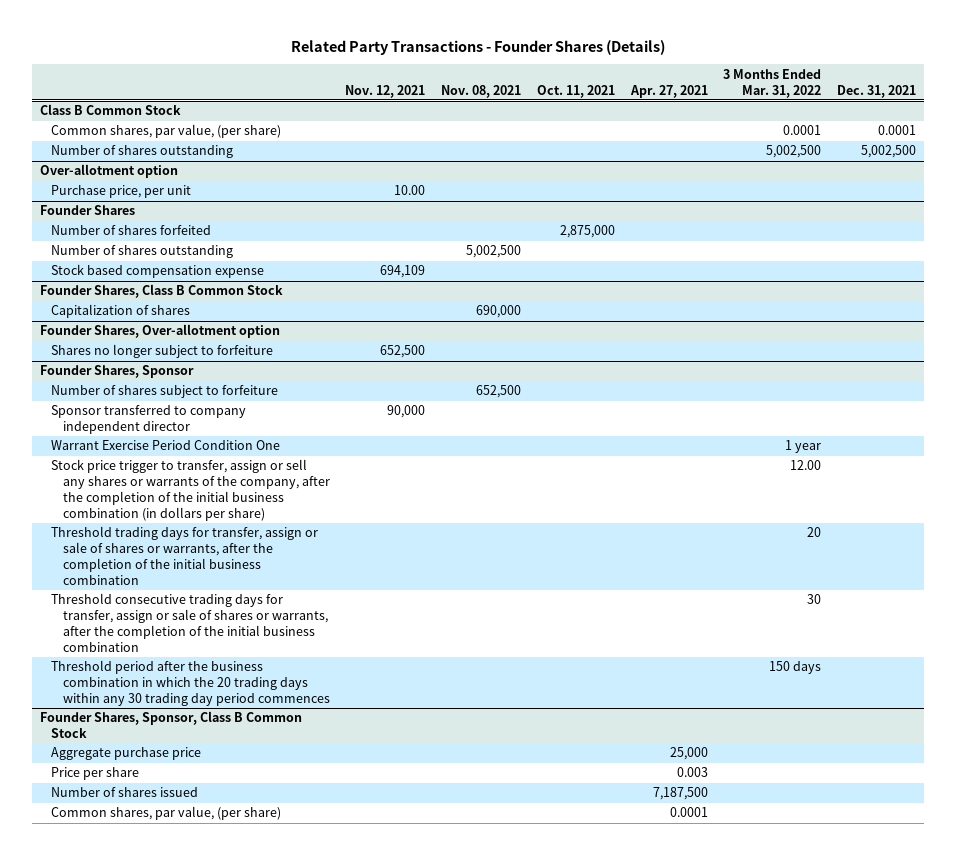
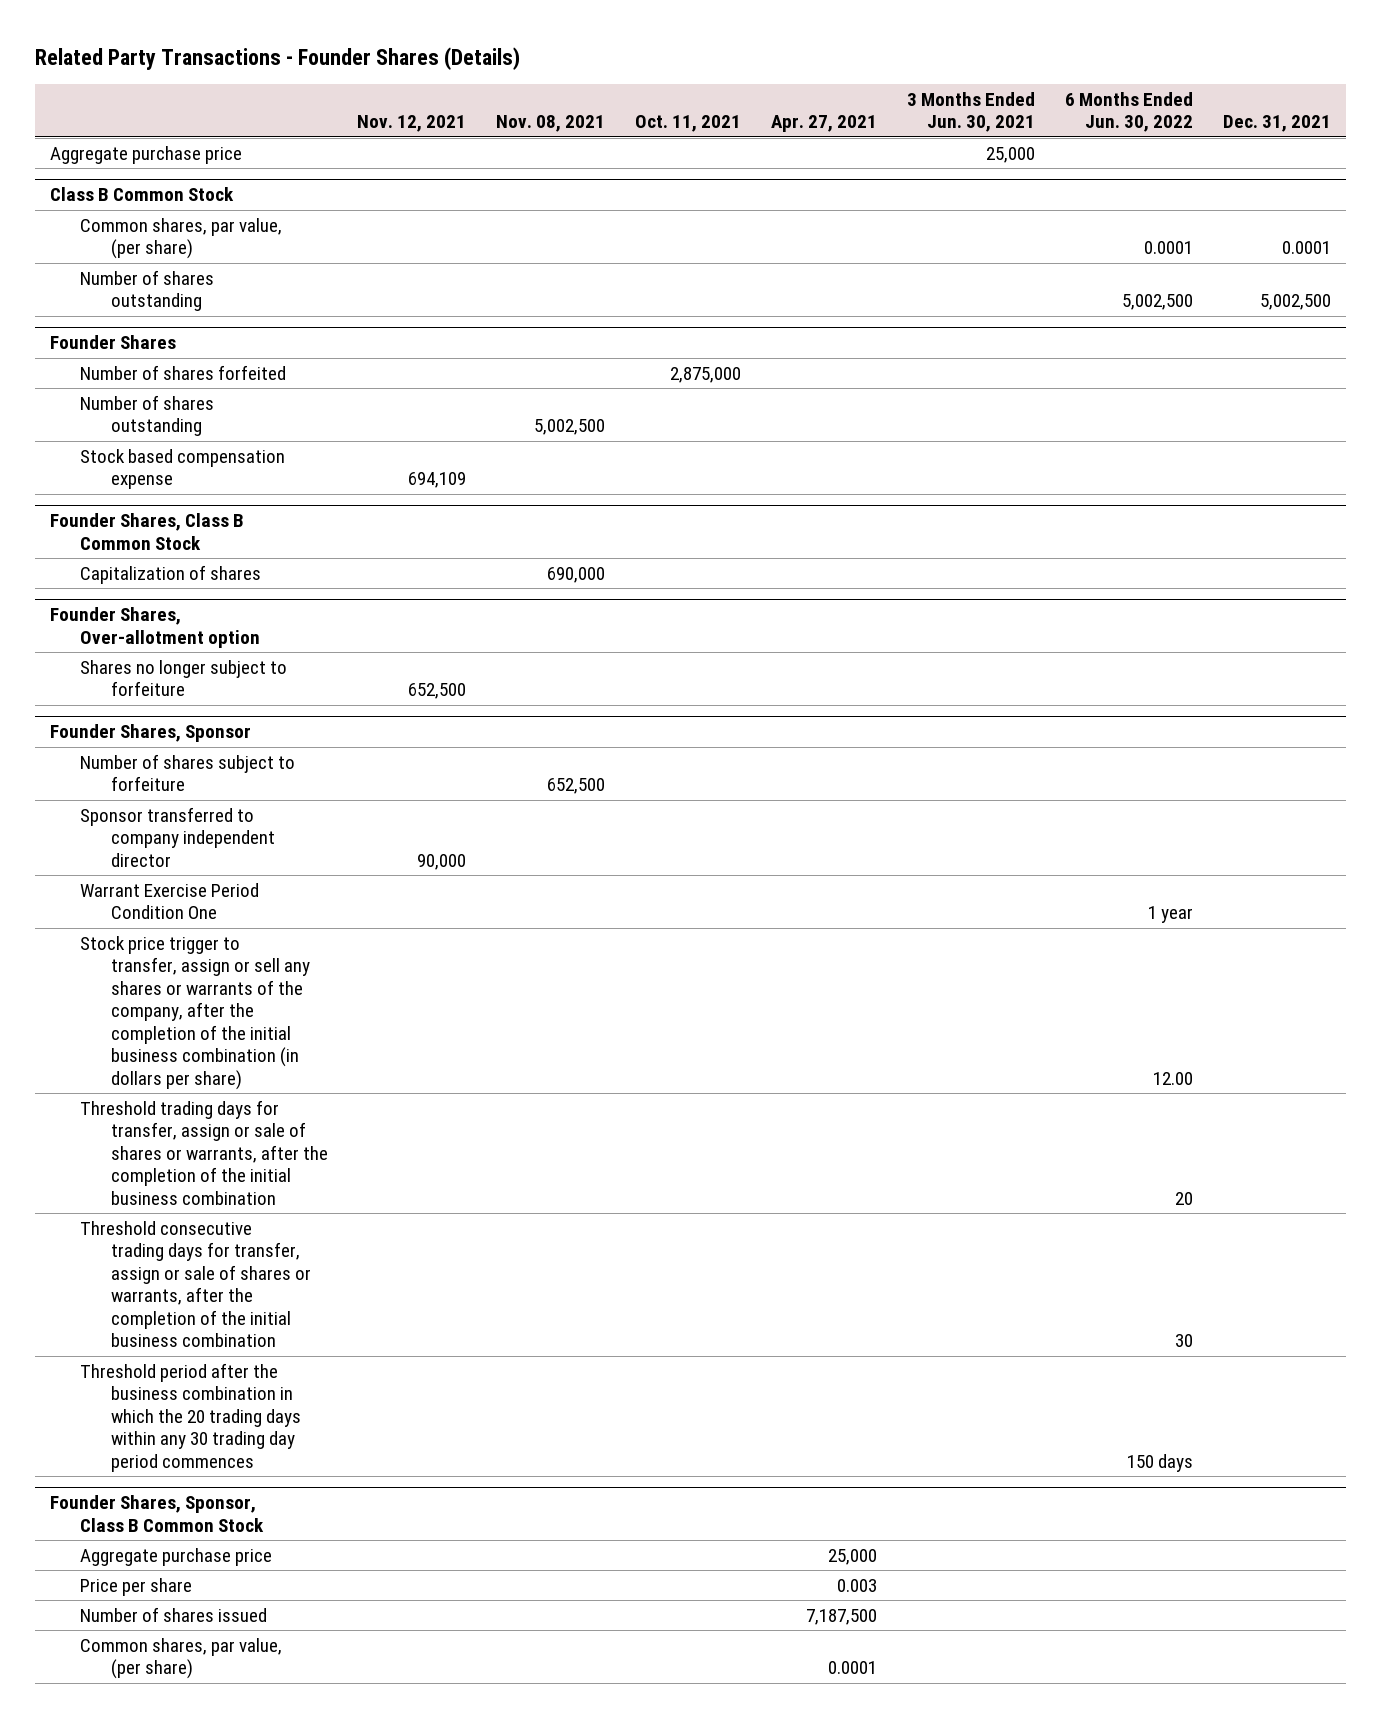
[723,68,822,98] 3 Months Ended Mar. 31, 2022 -> none
none -> [906,91,1035,133] 3 Months Ended Jun. 30, 2021
none -> [1064,91,1193,133] 6 Months Ended Jun. 30, 2022
none -> [50,145,243,164] Aggregate purchase price
[40,164,179,179] Over-allotment option -> none
[51,185,192,199] Purchase price, per unit -> none

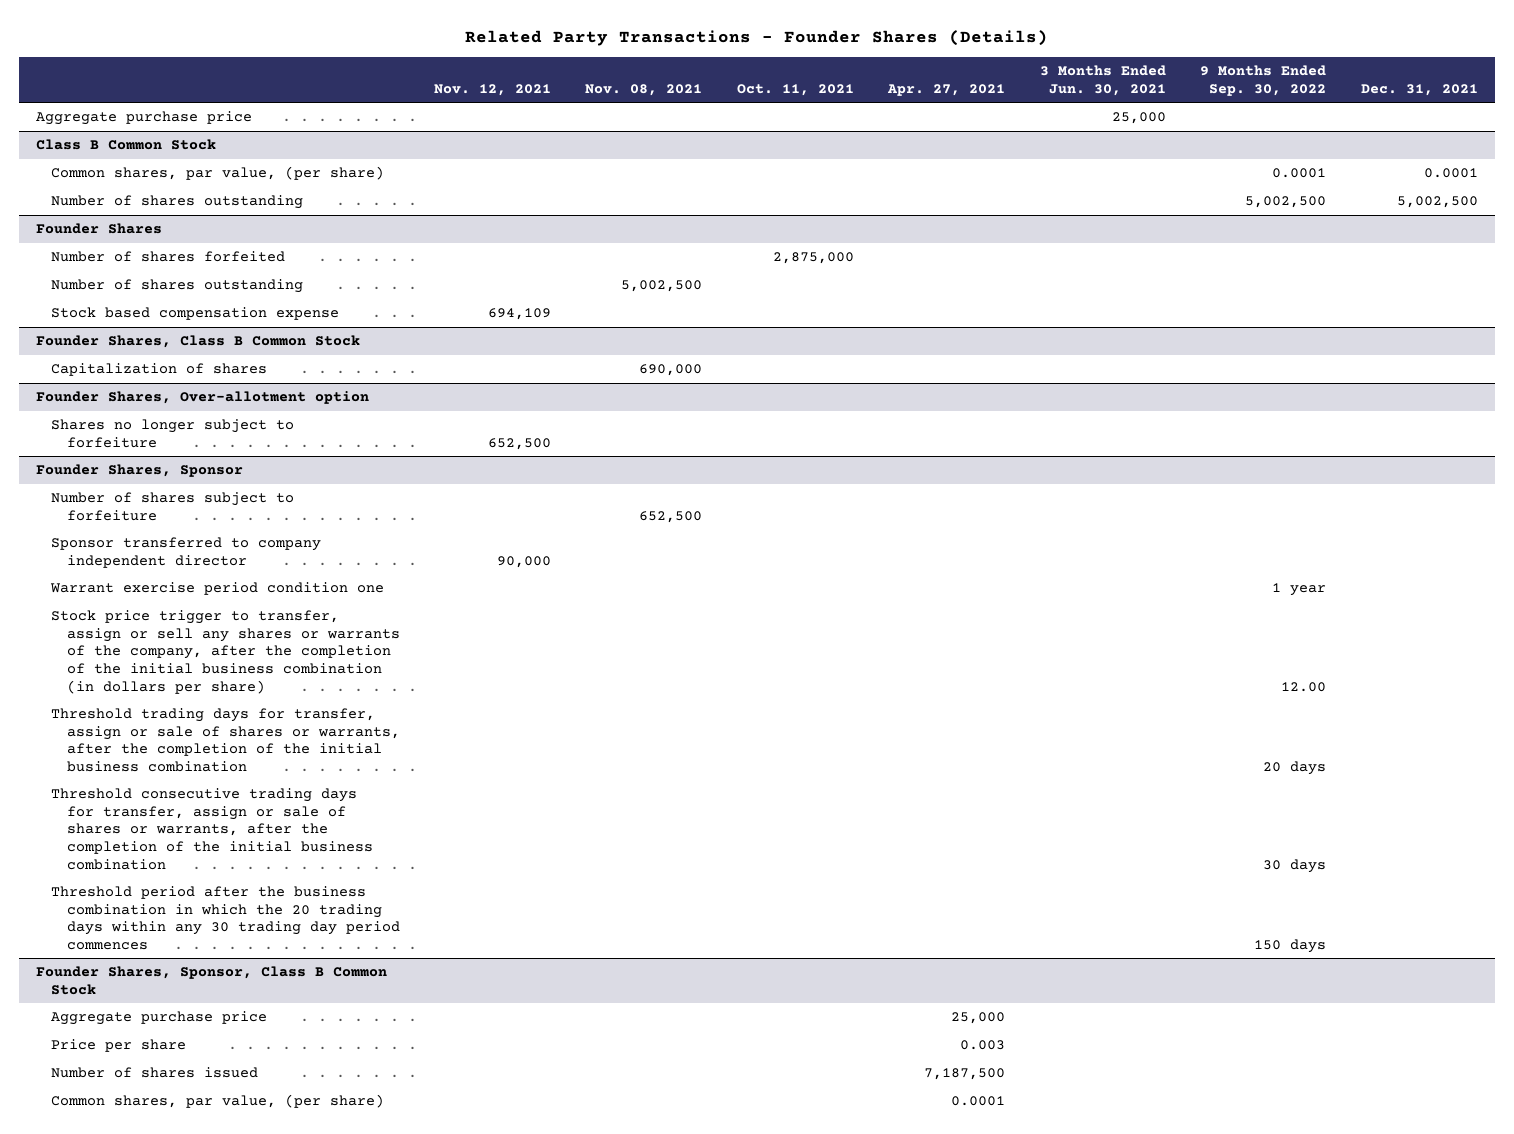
[1064,91,1193,133] 6 Months Ended Jun. 30, 2022 -> none
none -> [1200,65,1327,96] 9 Months Ended Sep. 30, 2022
[80,882,260,920] Warrant Exercise Period Condition One -> [50,582,385,596] Warrant exercise period condition one

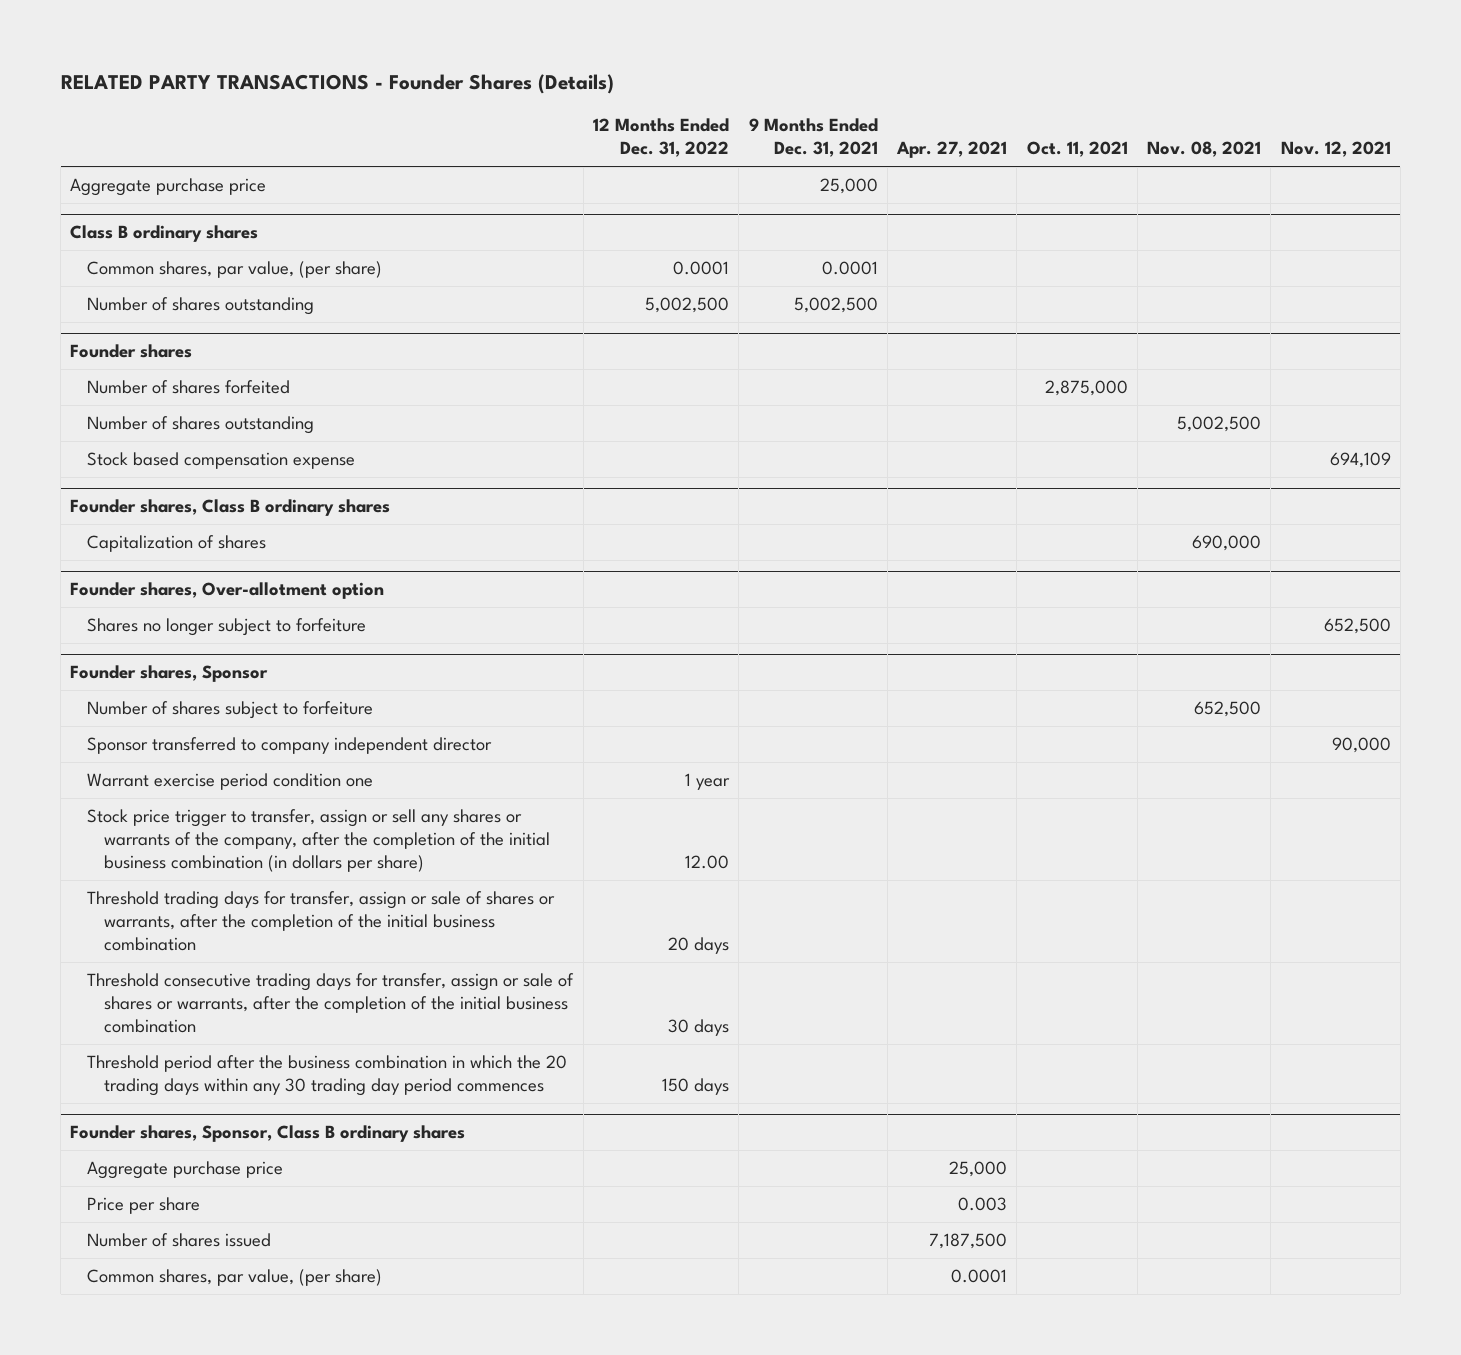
[464,29,1048,46] Related Party Transactions - Founder Shares (Details) -> [60,74,614,95] RELATED PARTY TRANSACTIONS - Founder Shares (Details)
[1039,65,1166,96] 3 Months Ended Jun. 30, 2021 -> none
[1200,65,1327,96] 9 Months Ended Sep. 30, 2022 -> none
[1360,83,1478,96] Dec. 31, 2021 -> none
none -> [593,118,730,158] 12 Months Ended Dec. 31, 2022
none -> [748,118,878,158] 9 Months Ended Dec. 31, 2021
[35,139,216,151] Class B Common Stock -> [70,225,259,243] Class B ordinary shares
[35,223,162,235] Founder Shares -> [70,344,193,359] Founder shares
[35,335,360,349] Founder Shares, Class B Common Stock -> [70,499,391,517] Founder shares, Class B ordinary shares
[35,391,369,405] Founder Shares, Over-allotment option -> [70,582,385,600] Founder shares, Over-allotment option
[35,464,243,478] Founder Shares, Sponsor -> [70,665,269,683] Founder shares, Sponsor
[35,966,387,995] Founder Shares, Sponsor, Class B Common Stock -> [70,1125,466,1143] Founder shares, Sponsor, Class B ordinary shares

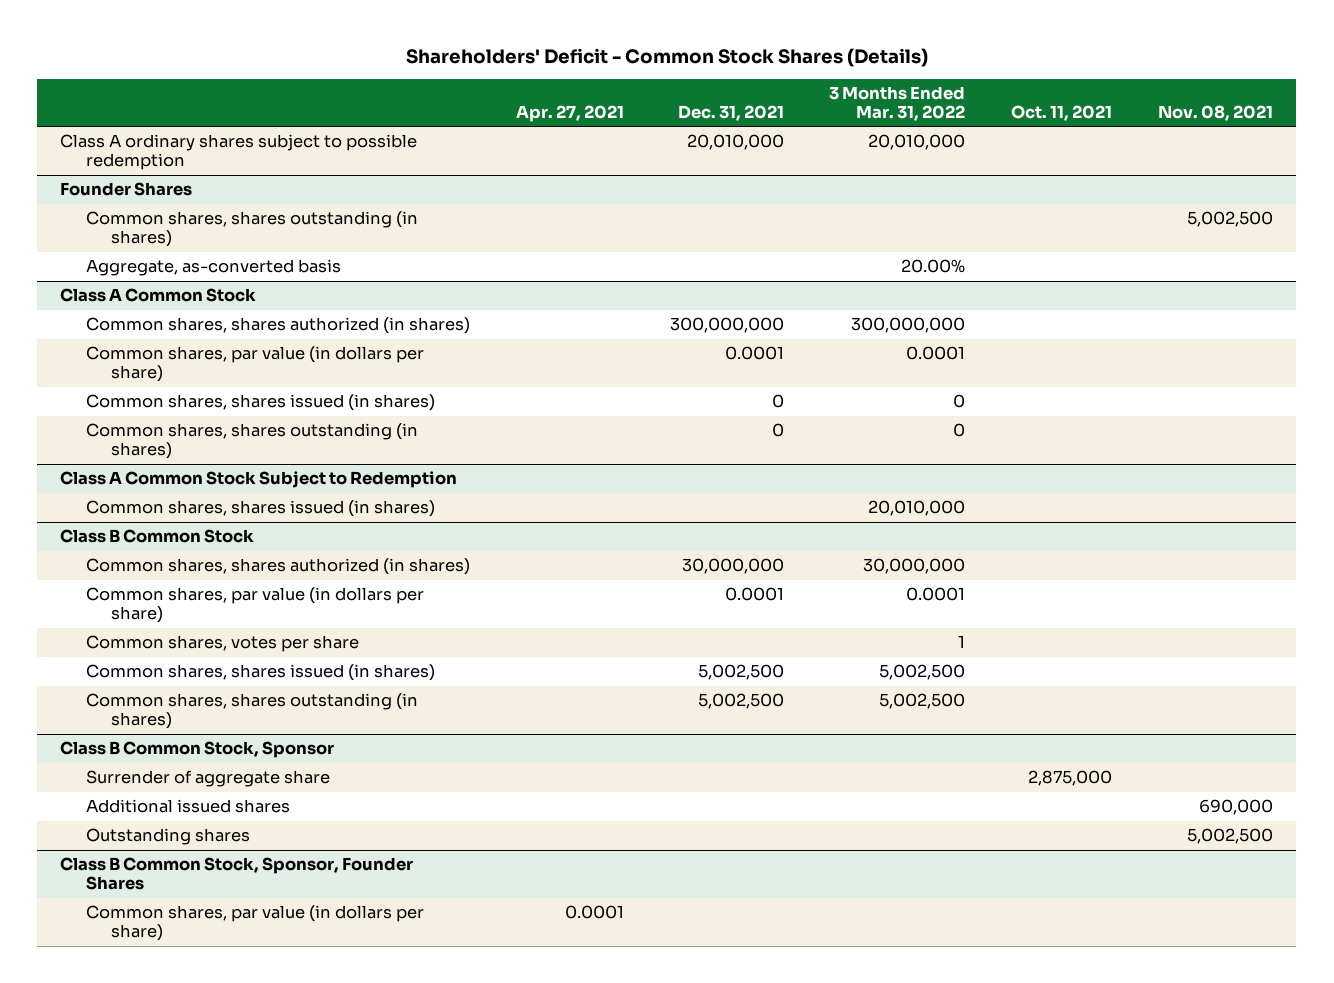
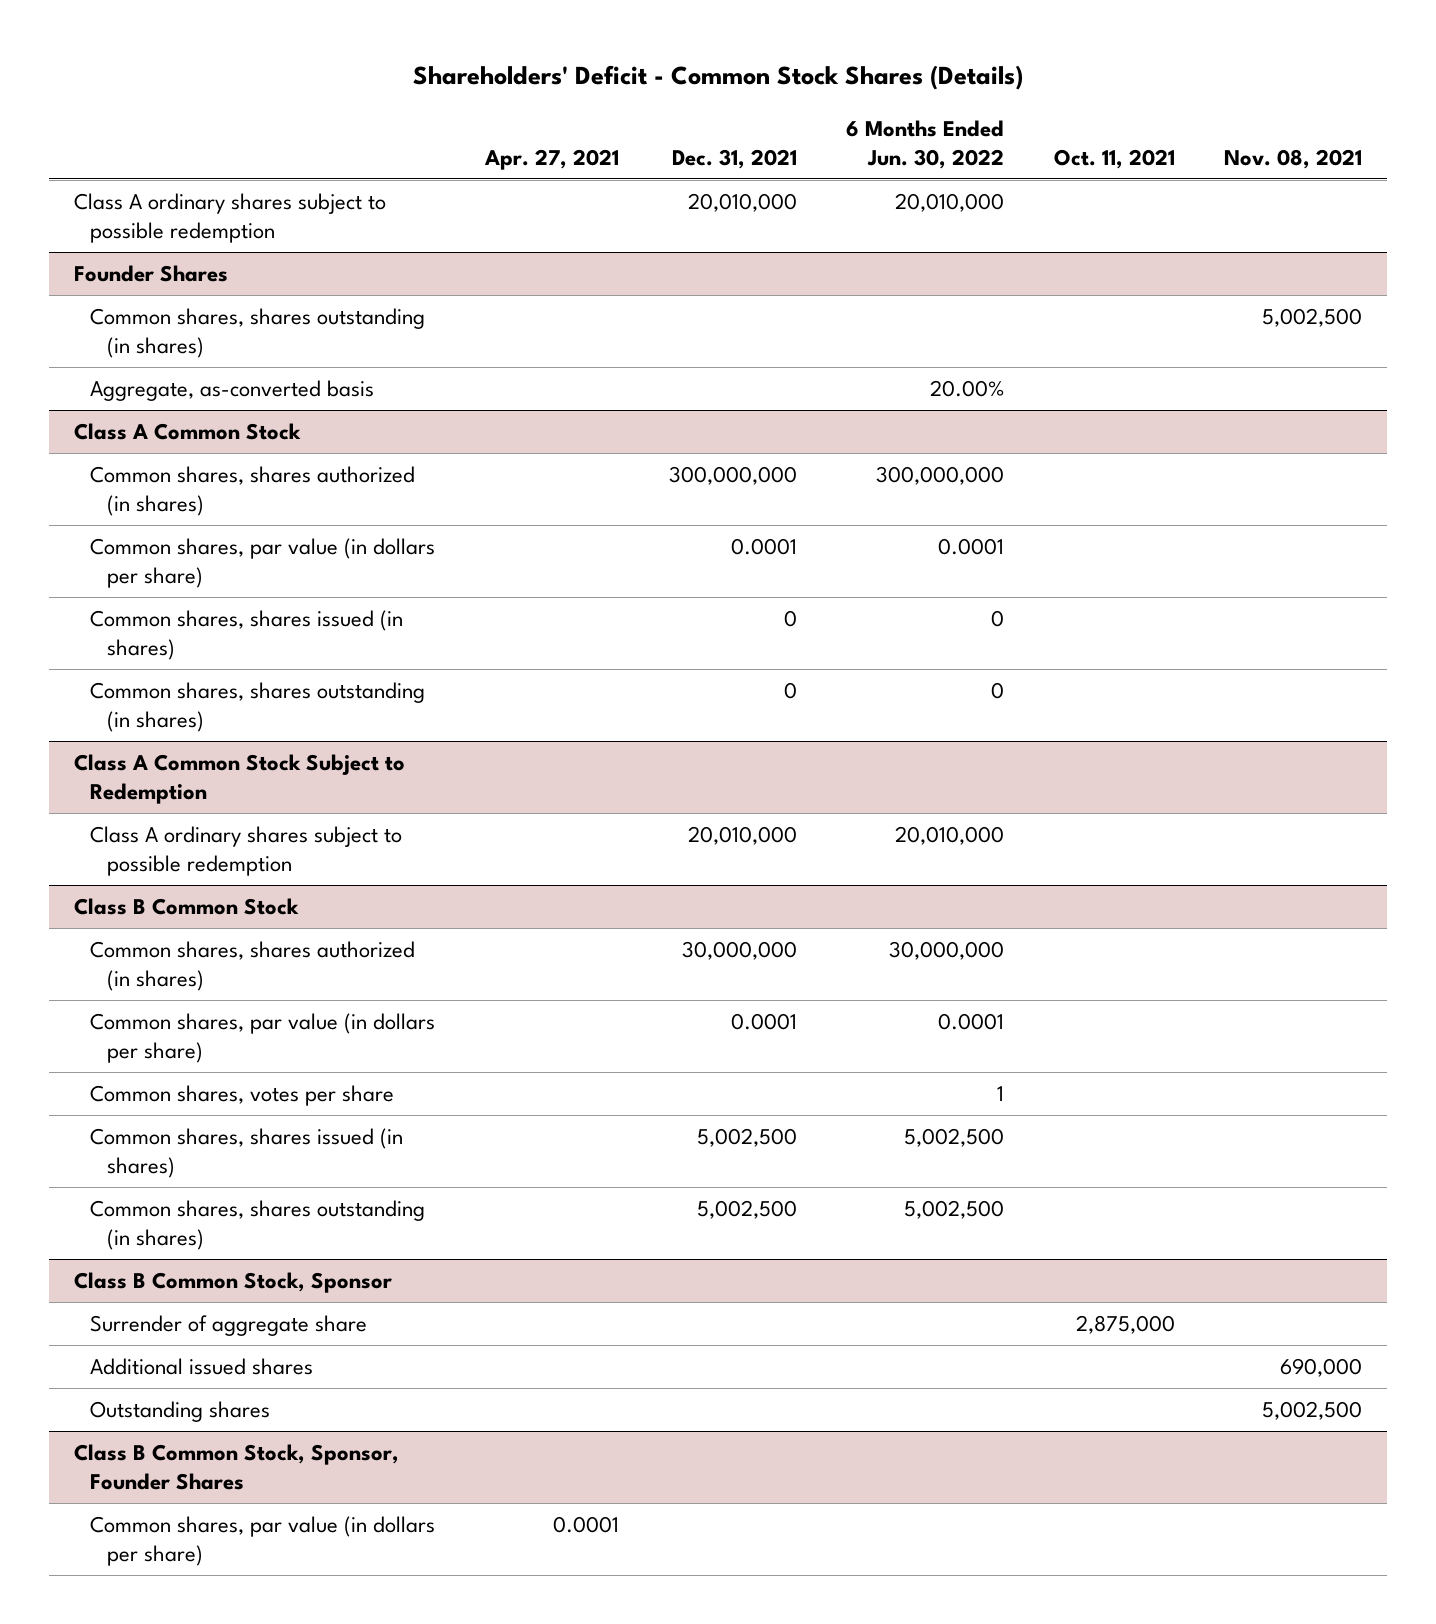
[829,86,966,122] 3 Months Ended Mar. 31, 2022 -> none
none -> [846,119,1005,169] 6 Months Ended Jun. 30, 2022
[85,500,435,518] Common shares, shares issued (in shares) -> none
none -> [90,825,403,877] Class A ordinary shares subject to possible redemption

